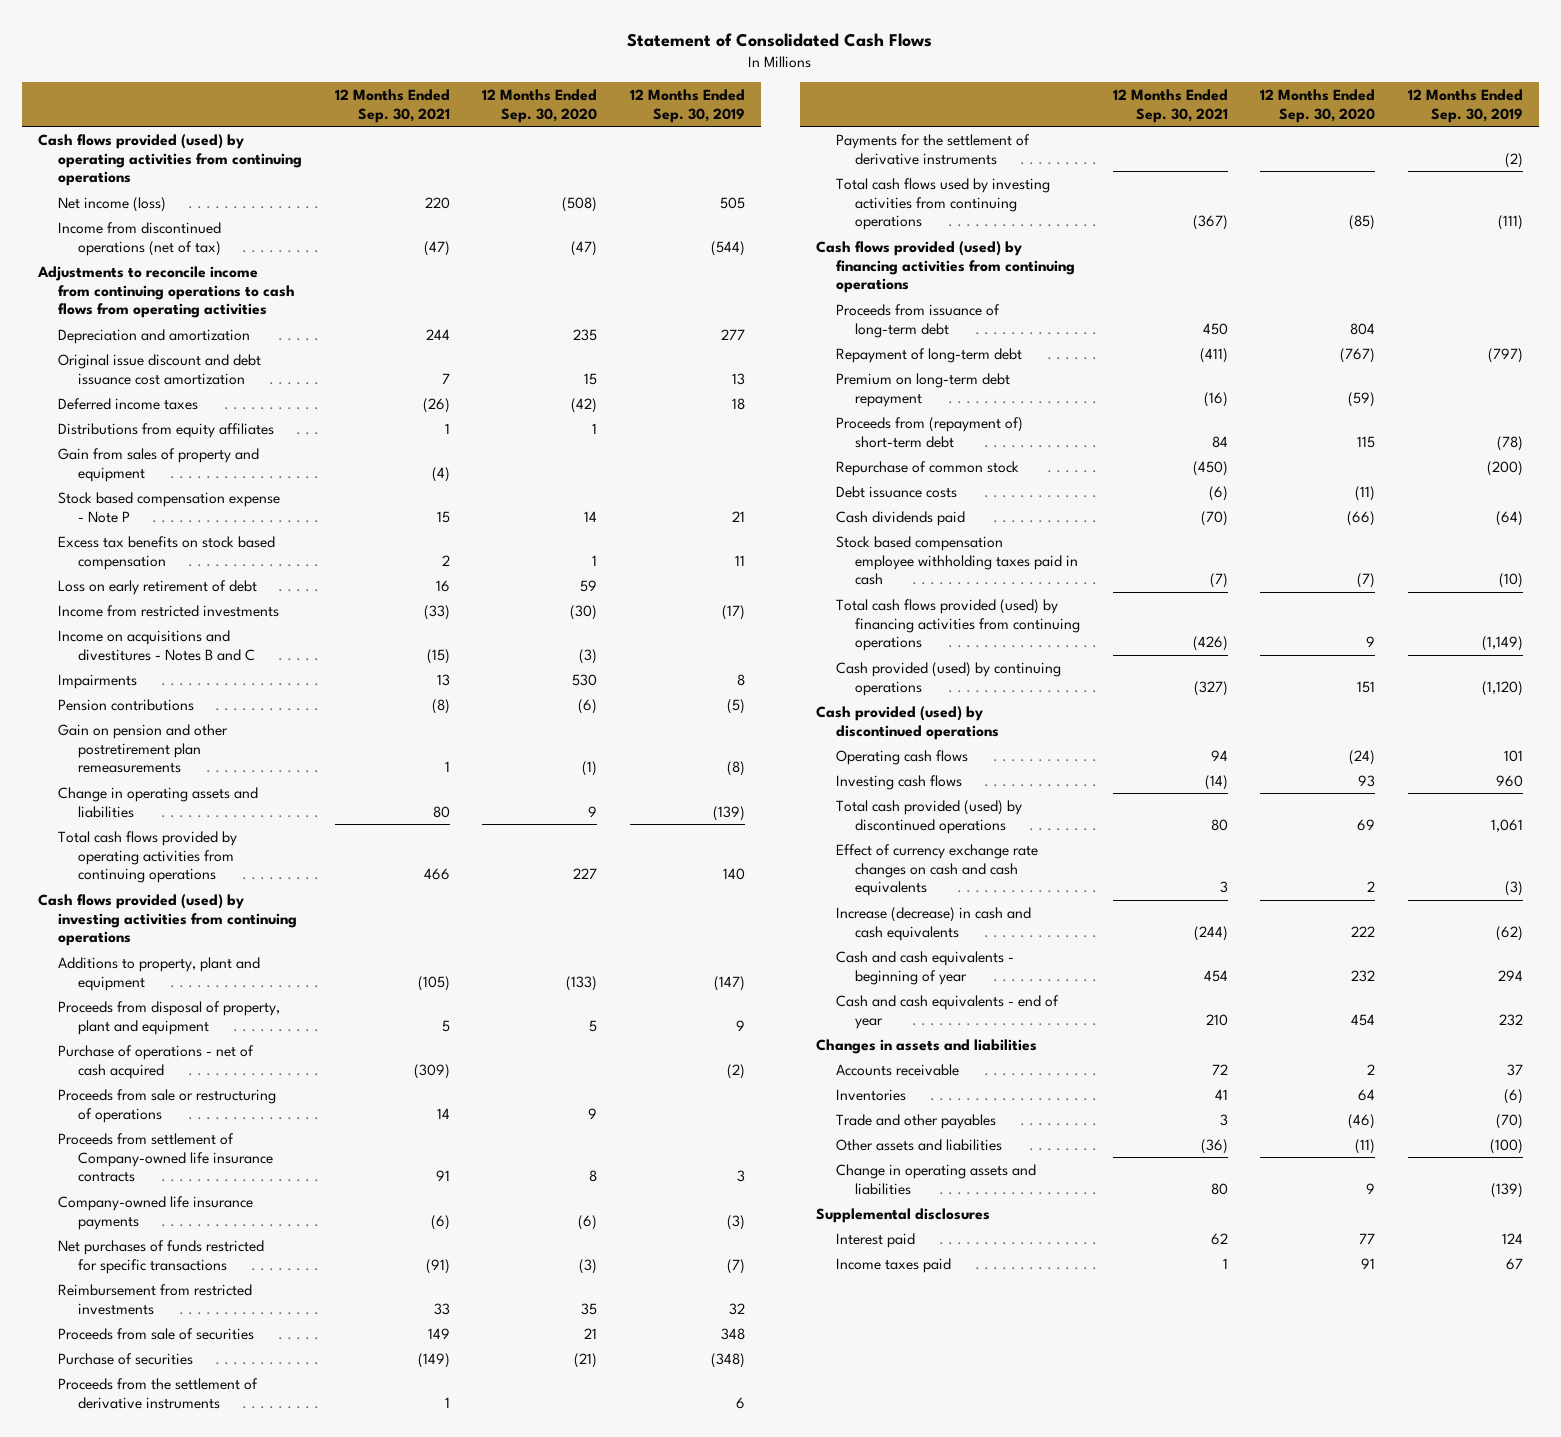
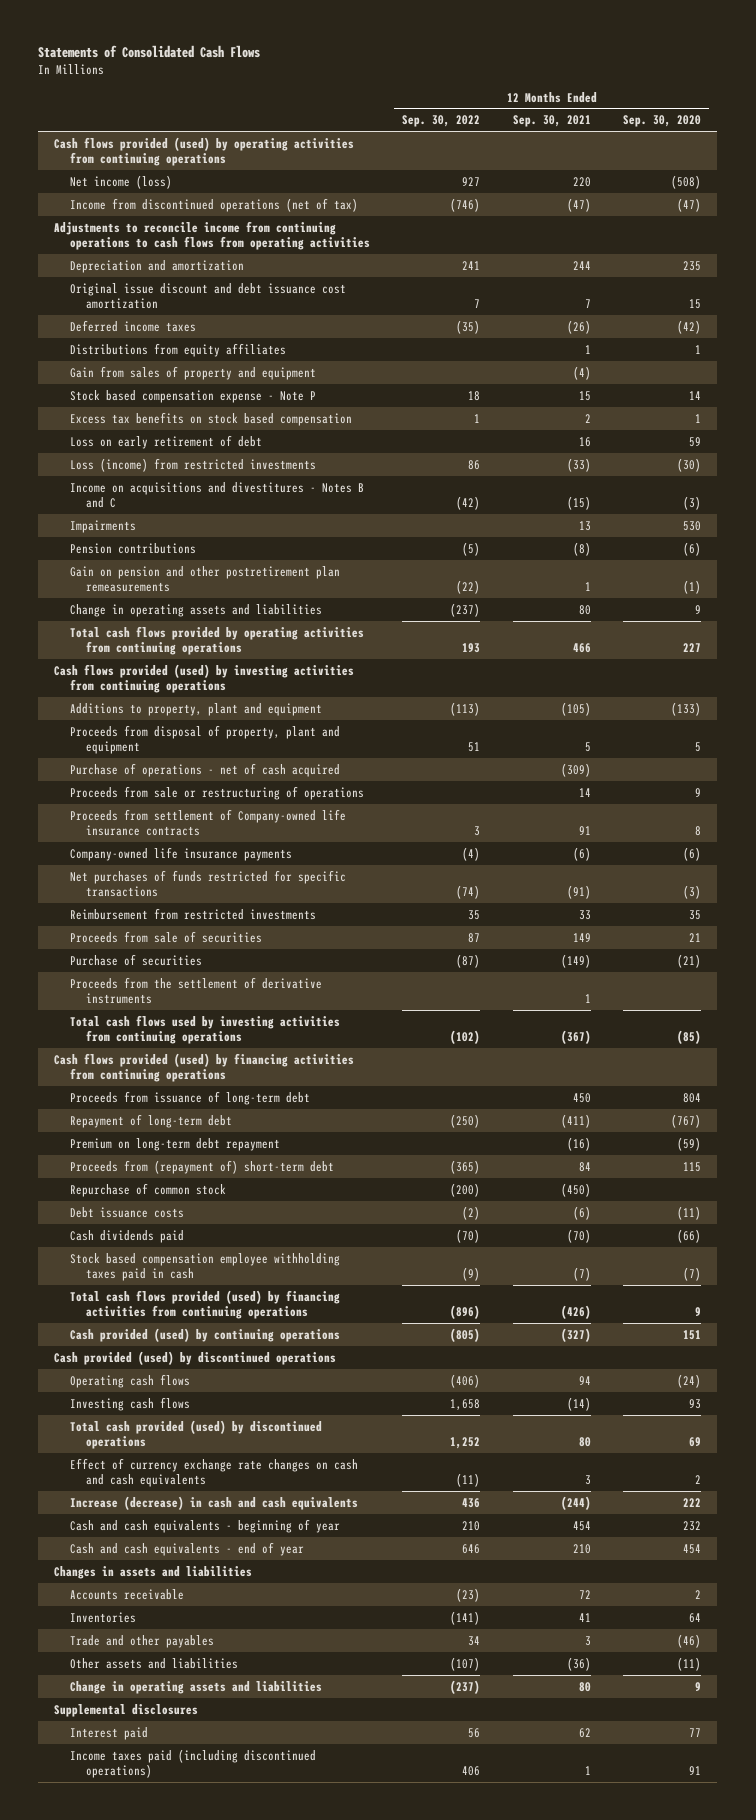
[627,32,933,47] Statement of Consolidated Cash Flows -> [38,45,261,59] Statements of Consolidated Cash Flows
[629,89,745,123] 12 Months Ended Sep. 30, 2019 -> none
none -> [402,115,481,128] Sep. 30, 2022
[57,604,279,617] Income from restricted investments -> [70,457,317,472] Loss (income) from restricted investments
[835,133,1030,165] Payments for the settlement of derivative instruments -> none
[835,1257,951,1273] Income taxes paid -> [70,1748,317,1779] Income taxes paid (including discontinued operations)

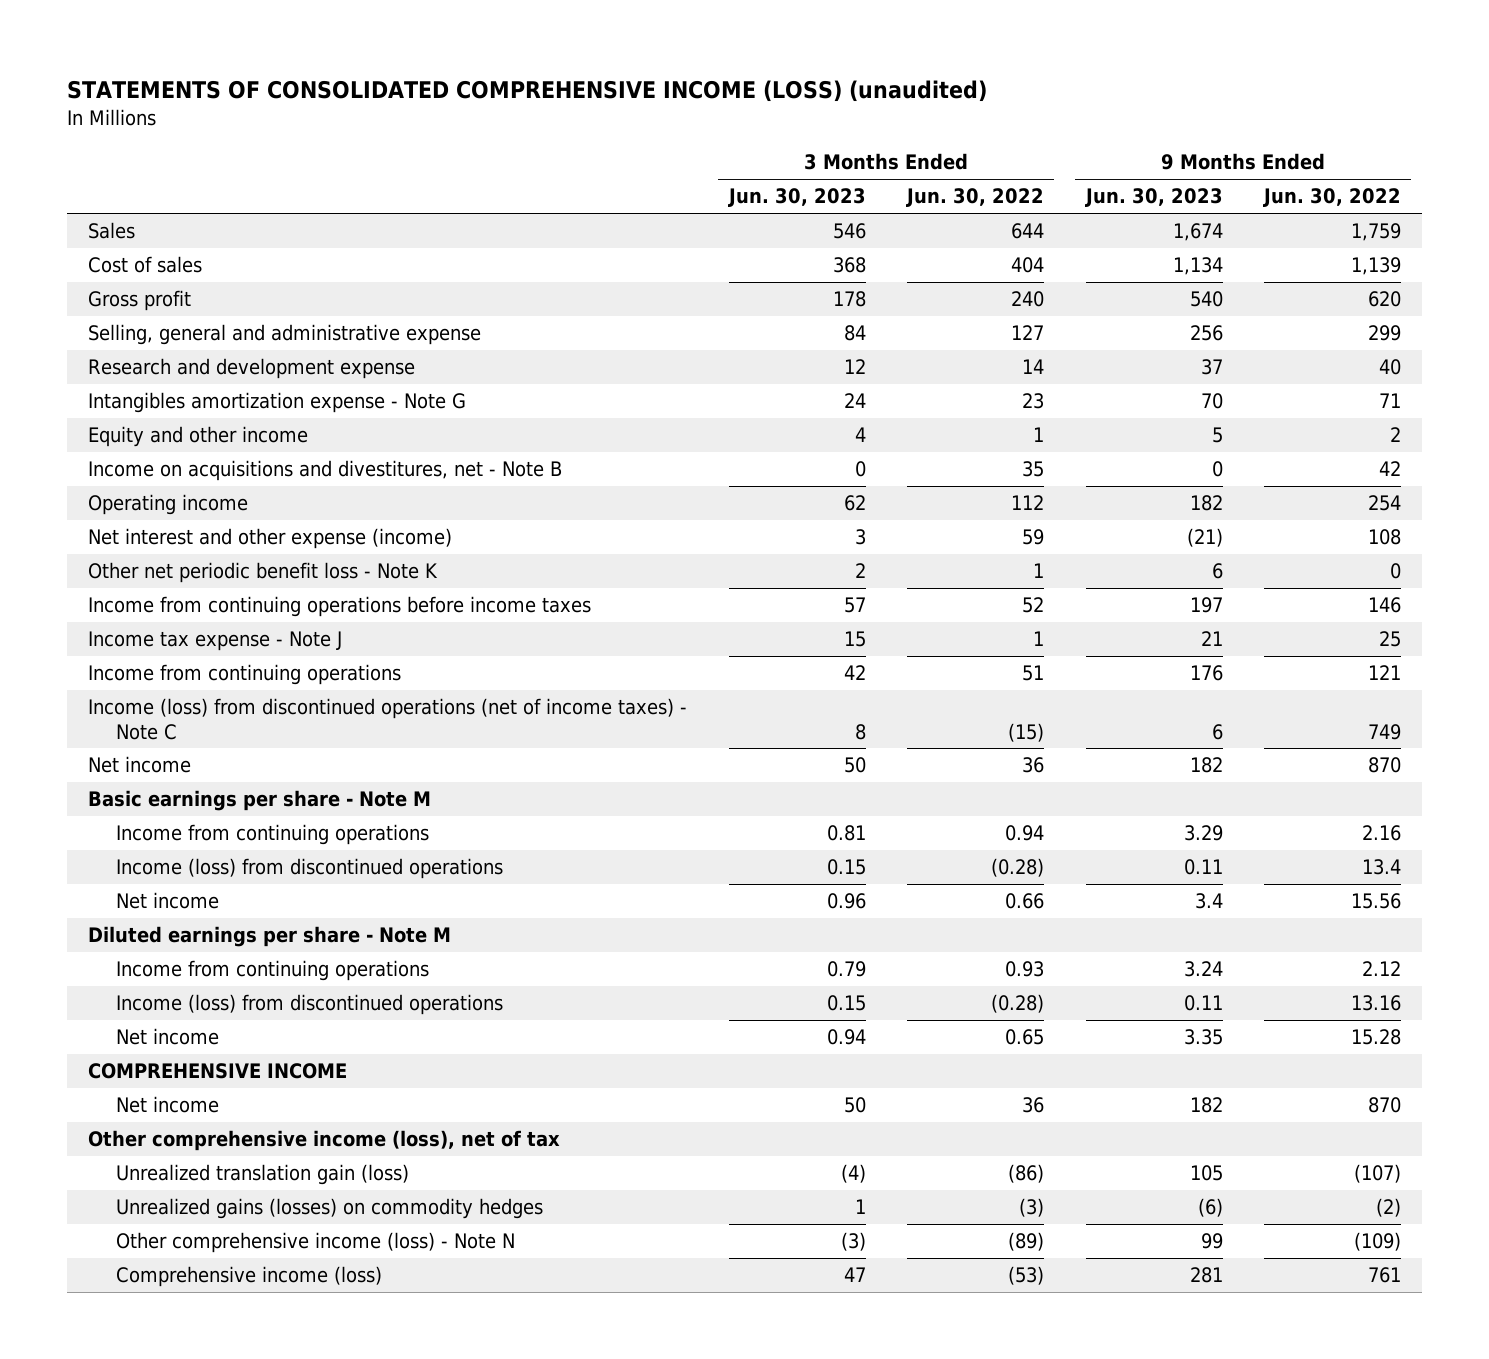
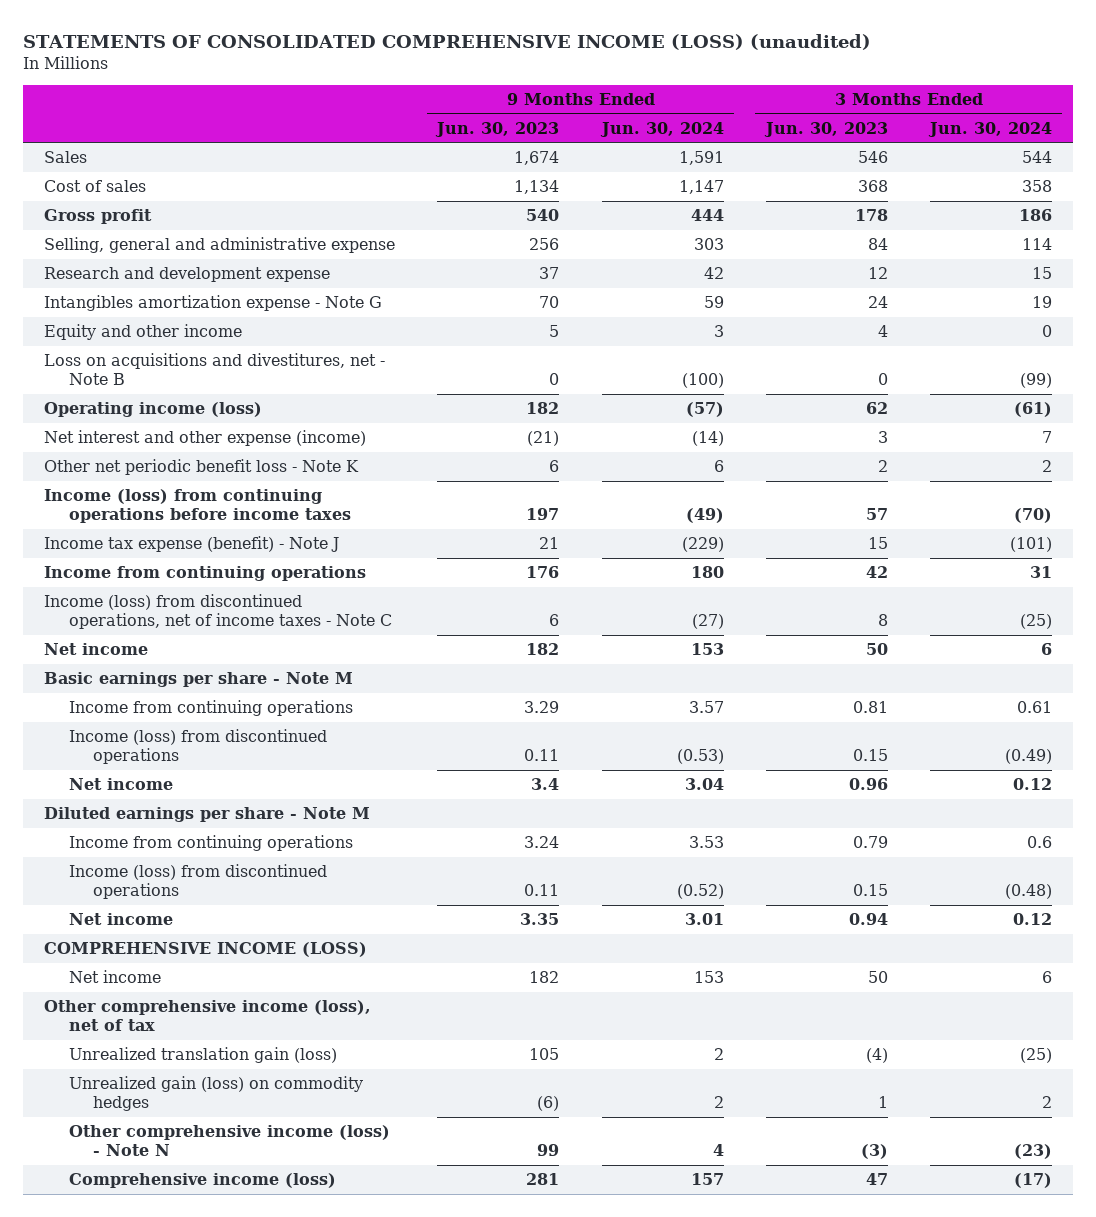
[906,188,1045,208] Jun. 30, 2022 -> none
[1262,188,1401,208] Jun. 30, 2022 -> none
none -> [599,121,724,137] Jun. 30, 2024
none -> [927,121,1052,137] Jun. 30, 2024
[88,460,563,482] Income on acquisitions and divestitures, net - Note B -> [44,353,386,386] Loss on acquisitions and divestitures, net - Note B
[88,494,249,516] Operating income -> [44,402,263,418] Operating income (loss)
[88,596,592,618] Income from continuing operations before income taxes -> [44,489,351,524] Income (loss) from continuing operations before income taxes
[88,631,343,652] Income tax expense - Note J -> [44,536,340,553] Income tax expense (benefit) - Note J
[88,698,688,740] Income (loss) from discontinued operations (net of income taxes) - Note C -> [44,594,392,630] Income (loss) from discontinued operations, net of income taxes - Note C
[88,1063,348,1080] COMPREHENSIVE INCOME -> [44,942,368,958] COMPREHENSIVE INCOME (LOSS)
[116,1198,544,1220] Unrealized gains (losses) on commodity hedges -> [68,1076,363,1112] Unrealized gain (loss) on commodity hedges

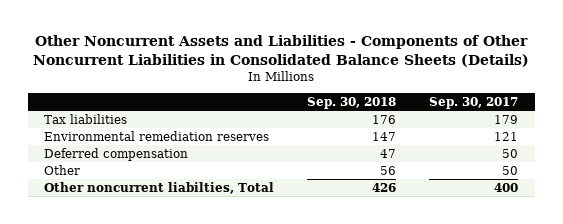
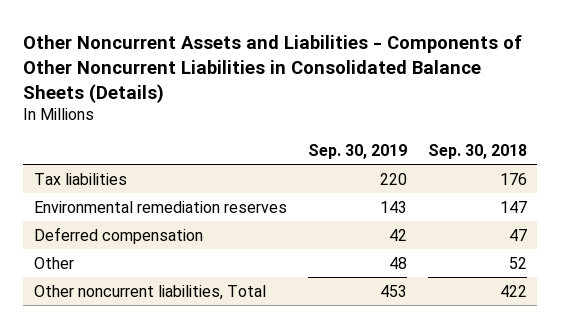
[429,97,519,110] Sep. 30, 2017 -> none
none -> [307,144,407,160] Sep. 30, 2019
[380,166,397,176] 56 -> [508,256,527,269] 52
[44,182,275,195] Other noncurrent liabilties, Total -> [33,284,266,300] Other noncurrent liabilities, Total
[372,183,397,193] 426 -> [499,284,527,297] 422

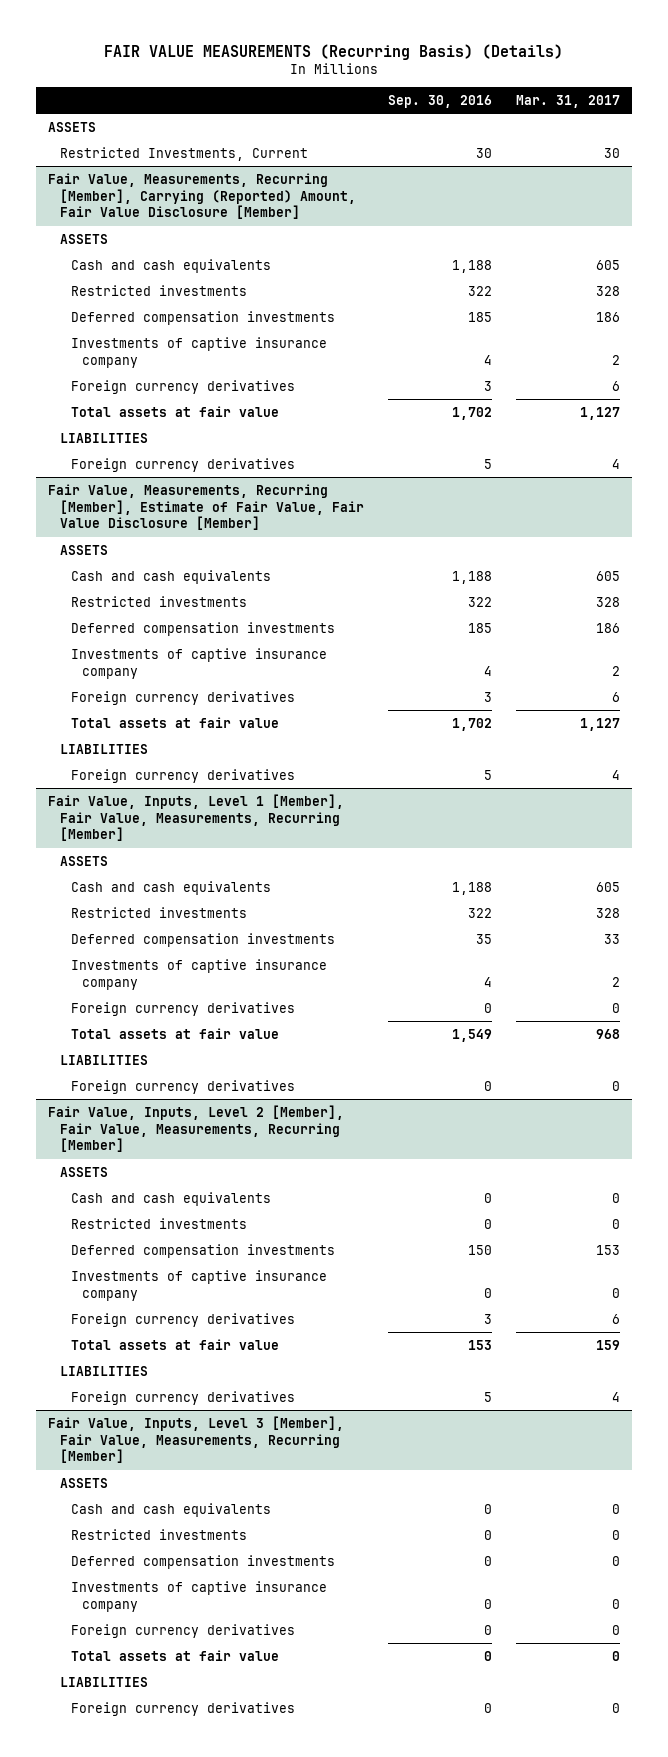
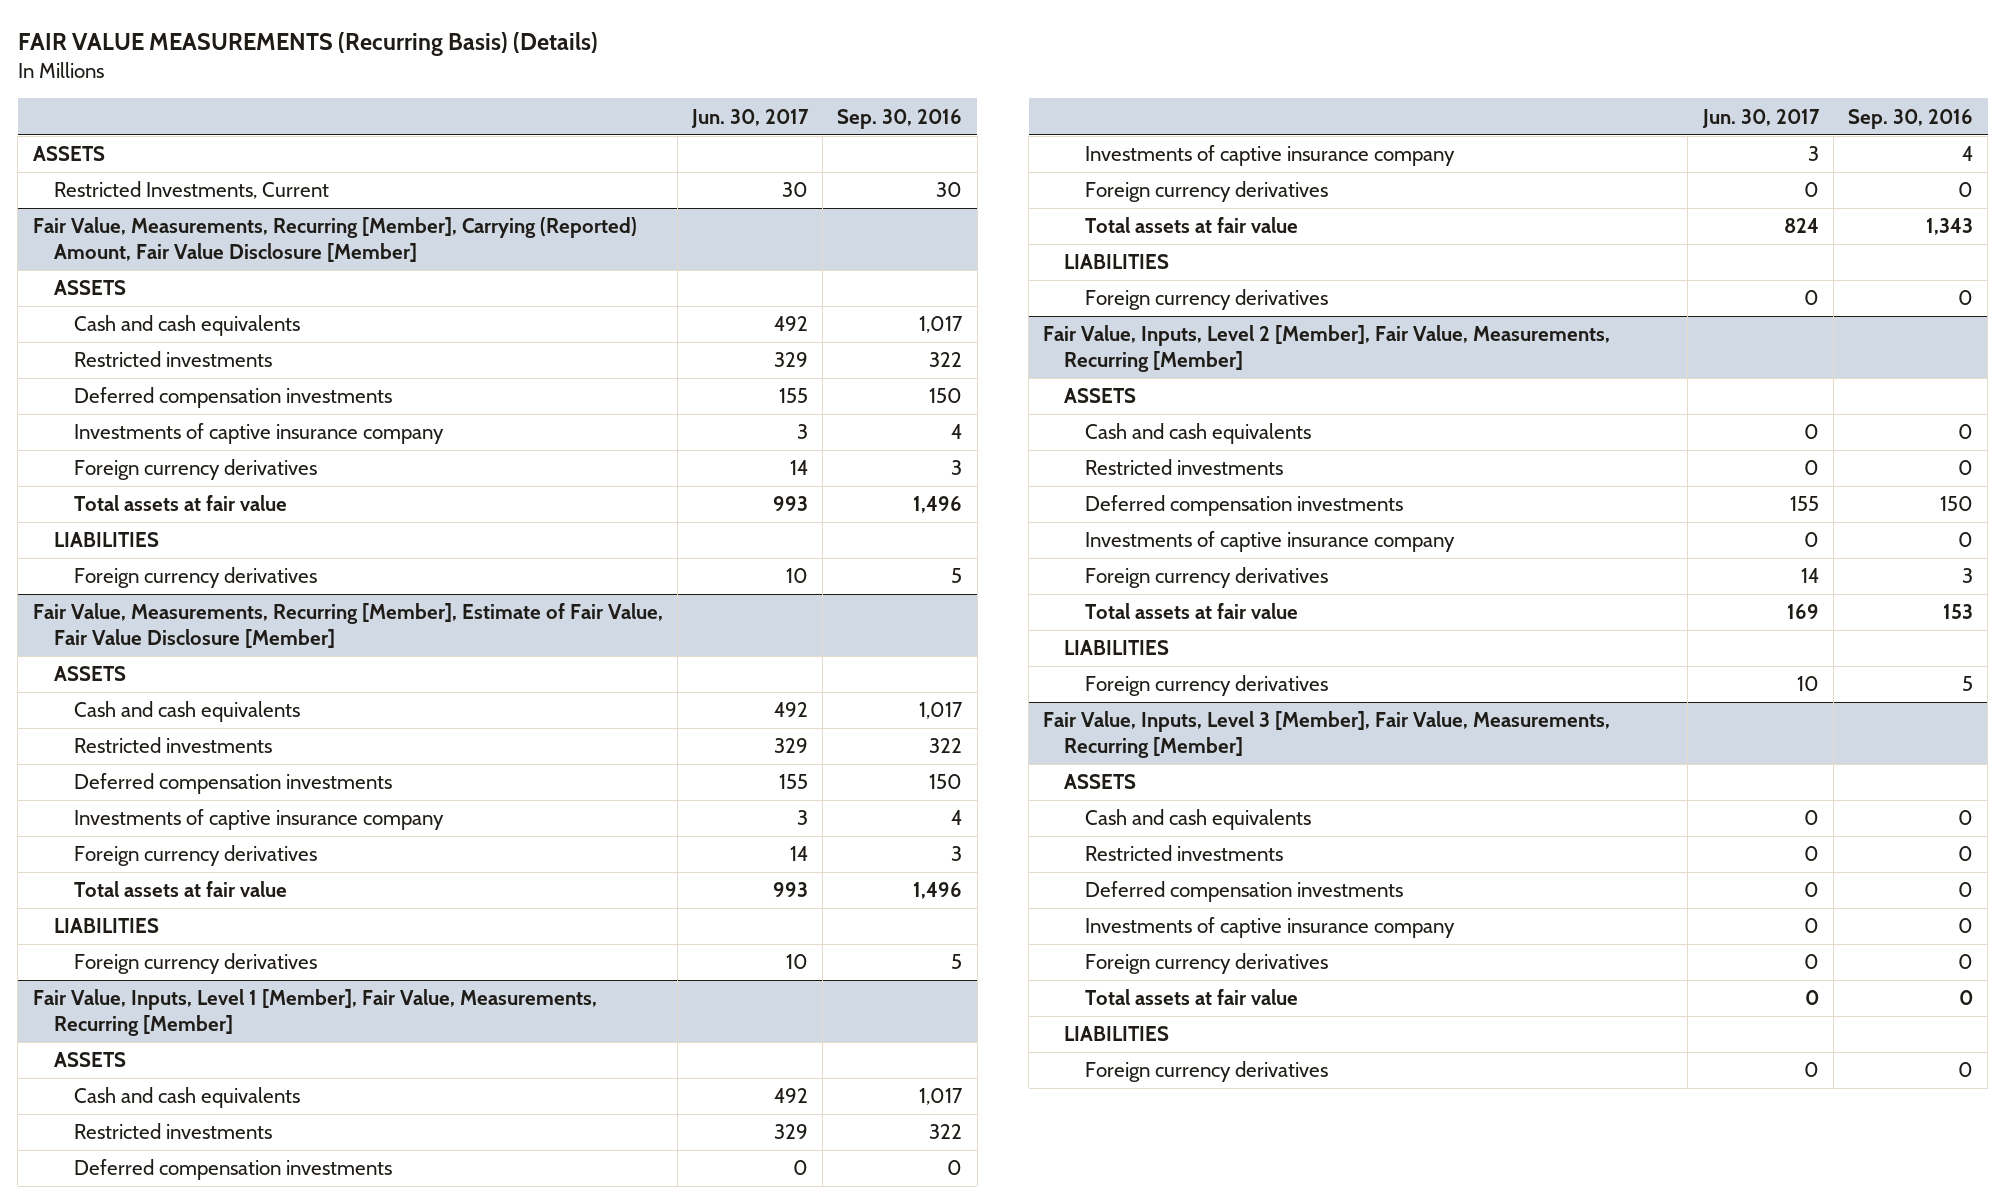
[515,94,620,108] Mar. 31, 2017 -> none
none -> [690,108,809,128] Jun. 30, 2017
[451,259,492,273] 1,188 -> [919,316,964,334] 1,017
[467,311,492,322] 185 -> [929,388,963,404] 150
[451,406,492,420] 1,702 -> [913,496,963,514] 1,496
[451,570,492,584] 1,188 -> [919,702,964,720] 1,017
[467,622,492,633] 185 -> [929,774,963,790] 150
[451,717,492,731] 1,702 -> [913,882,963,900] 1,496
[451,881,492,895] 1,188 -> [919,1088,964,1106] 1,017
[475,933,492,944] 35 -> [947,1160,963,1176] 0
[451,1028,492,1042] 1,549 -> [1925,218,1973,236] 1,343

